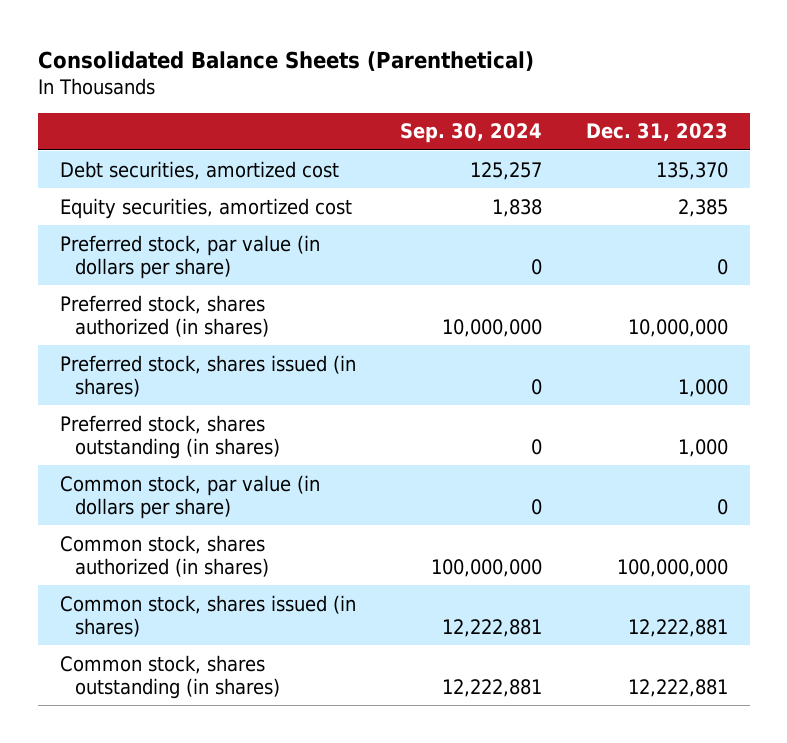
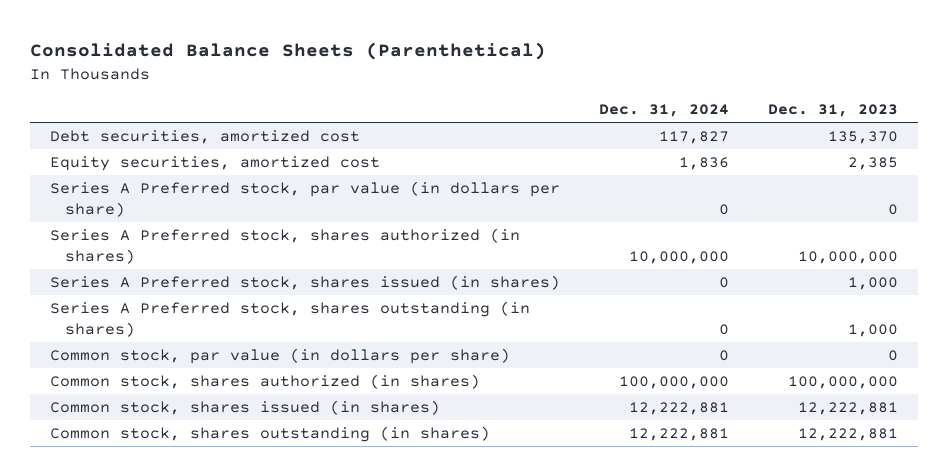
[399,123,542,144] Sep. 30, 2024 -> none
none -> [599,103,730,117] Dec. 31, 2024
[59,234,320,279] Preferred stock, par value (in dollars per share) -> [50,181,561,218] Series A Preferred stock, par value (in dollars per share)
[59,294,269,337] Preferred stock, shares authorized (in shares) -> [50,228,521,265] Series A Preferred stock, shares authorized (in shares)
[59,354,356,397] Preferred stock, shares issued (in shares) -> [50,275,561,291] Series A Preferred stock, shares issued (in shares)
[59,414,280,459] Preferred stock, shares outstanding (in shares) -> [50,301,531,338] Series A Preferred stock, shares outstanding (in shares)

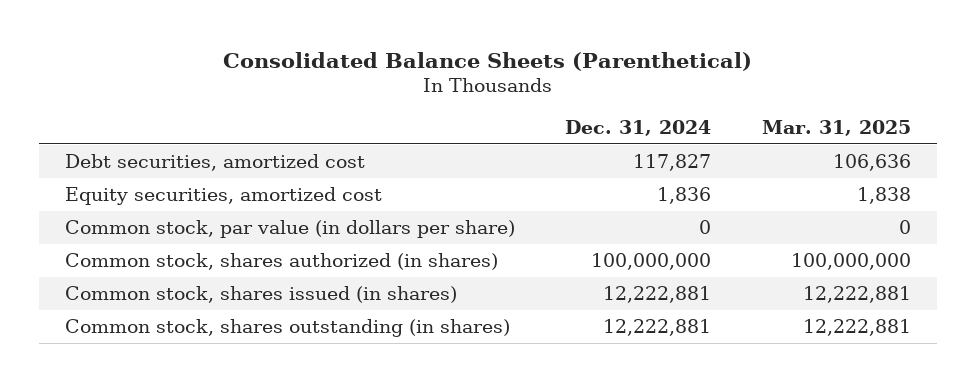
[768,103,899,117] Dec. 31, 2023 -> none
none -> [762,119,912,136] Mar. 31, 2025
[50,181,561,218] Series A Preferred stock, par value (in dollars per share) -> none
[50,228,521,265] Series A Preferred stock, shares authorized (in shares) -> none
[50,275,561,291] Series A Preferred stock, shares issued (in shares) -> none
[50,301,531,338] Series A Preferred stock, shares outstanding (in shares) -> none

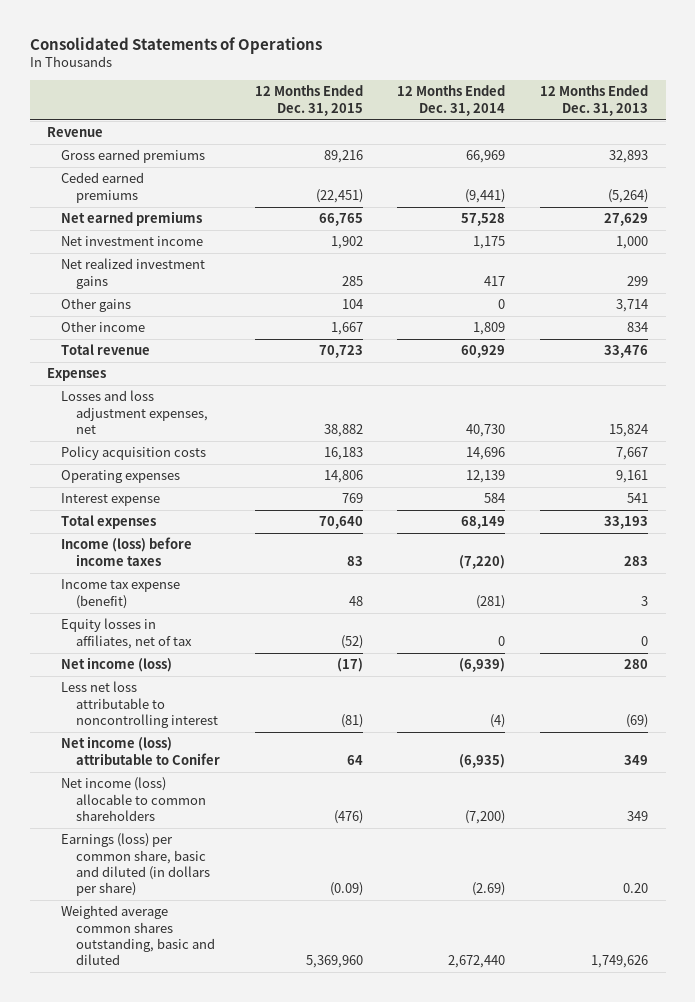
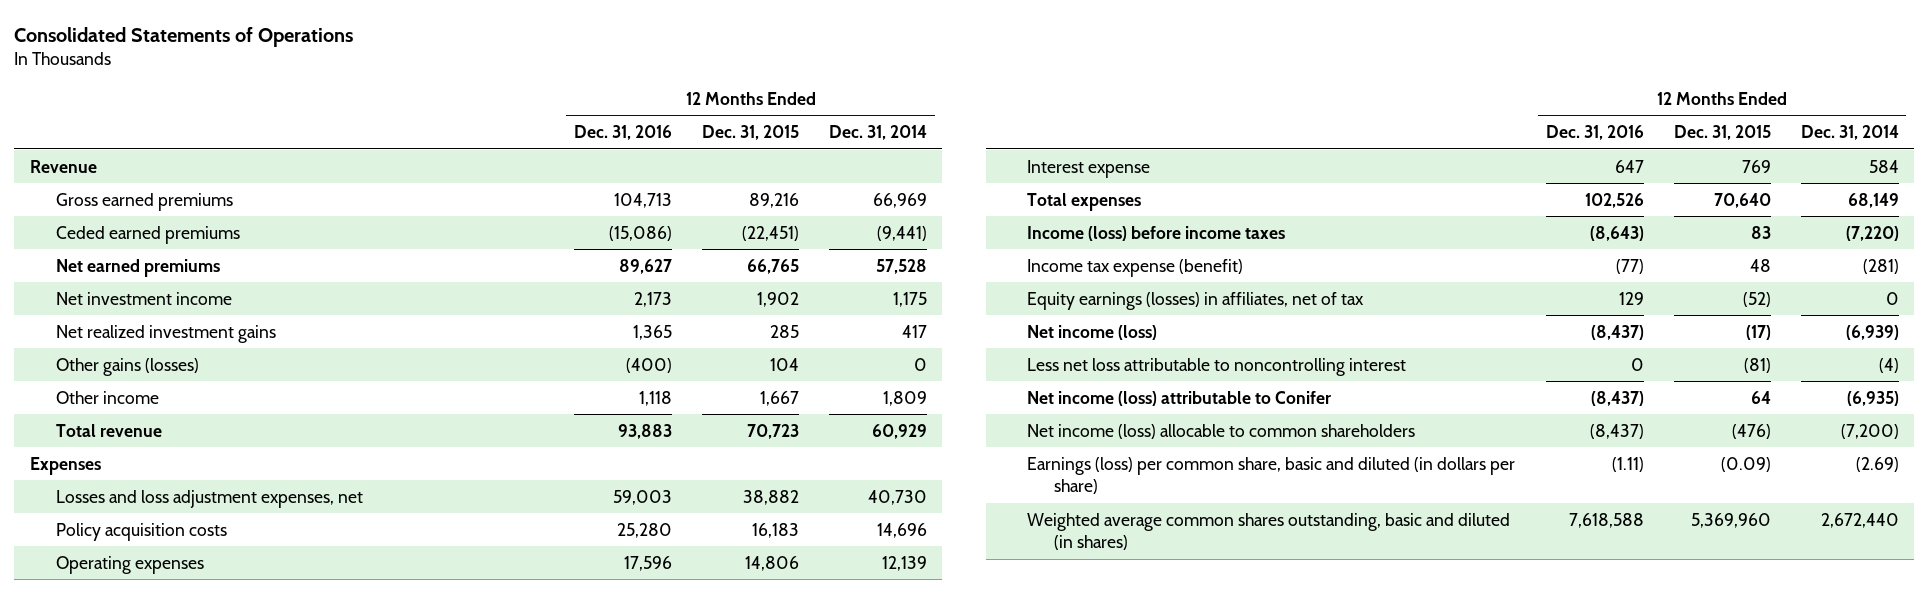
[540,85,649,116] 12 Months Ended Dec. 31, 2013 -> none
none -> [573,125,672,141] Dec. 31, 2016
[61,298,132,313] Other gains -> [55,357,199,376] Other gains (losses)
[61,618,192,649] Equity losses in affiliates, net of tax -> [1027,291,1365,310] Equity earnings (losses) in affiliates, net of tax
[61,905,215,966] Weighted average common shares outstanding, basic and diluted -> [1027,512,1511,551] Weighted average common shares outstanding, basic and diluted (in shares)

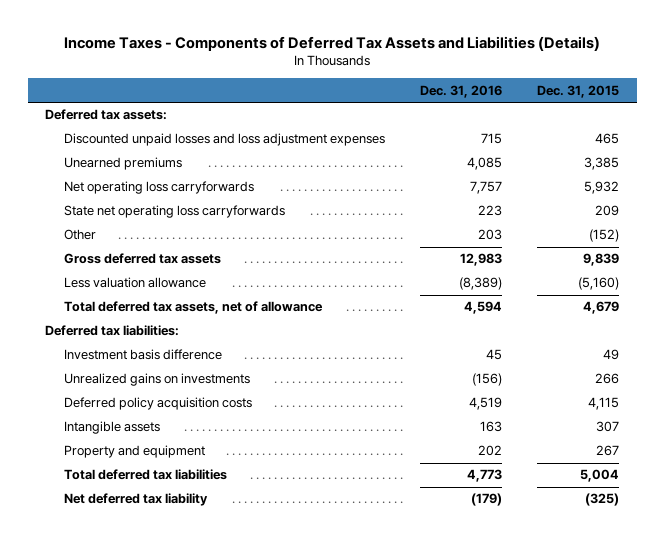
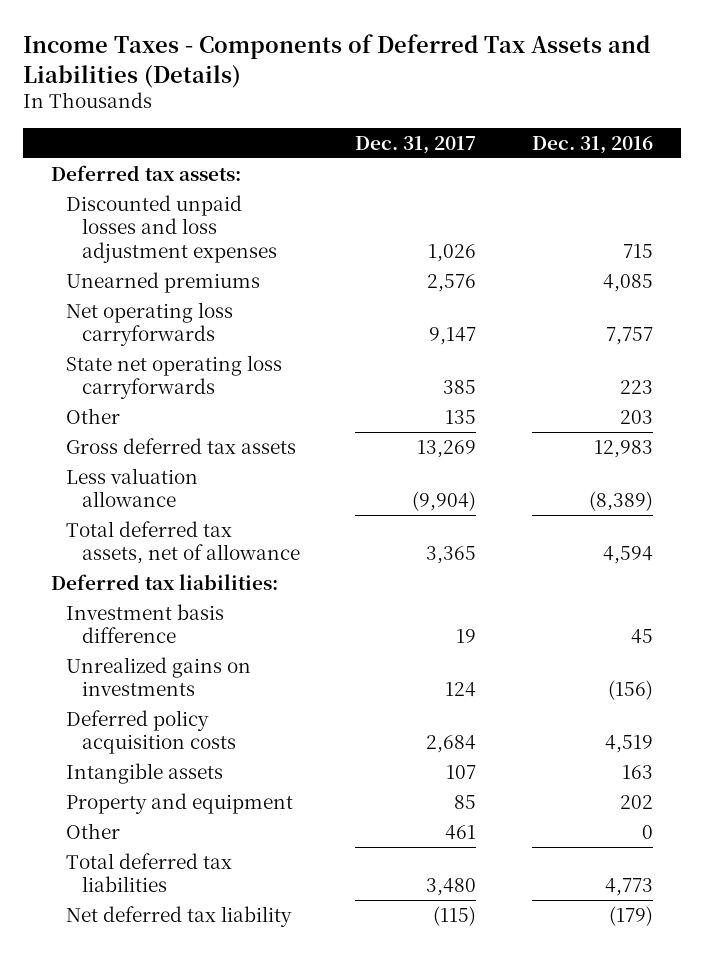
[537,84,620,98] Dec. 31, 2015 -> none
none -> [355,135,477,154] Dec. 31, 2017
none -> [66,822,121,839] Other

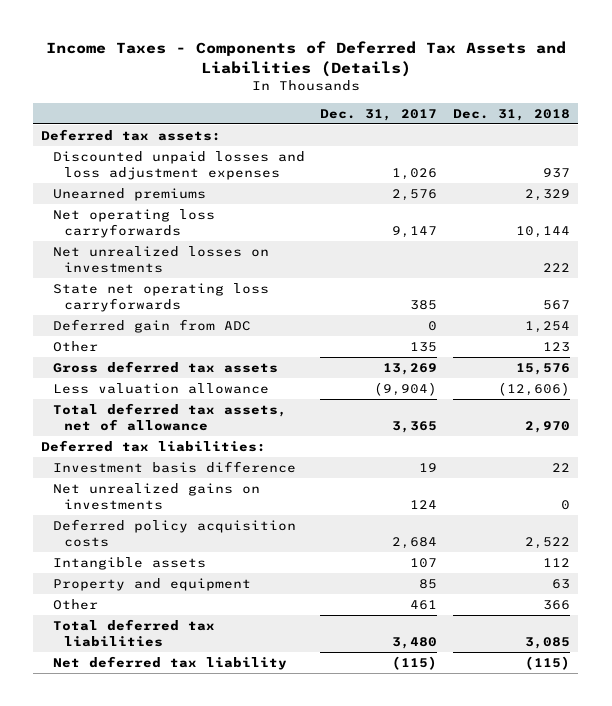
[532,135,654,154] Dec. 31, 2016 -> none
none -> [453,108,571,121] Dec. 31, 2018
none -> [52,246,269,273] Net unrealized losses on investments
none -> [52,319,251,334] Deferred gain from ADC
[66,656,252,697] Unrealized gains on investments -> [52,483,260,510] Net unrealized gains on investments

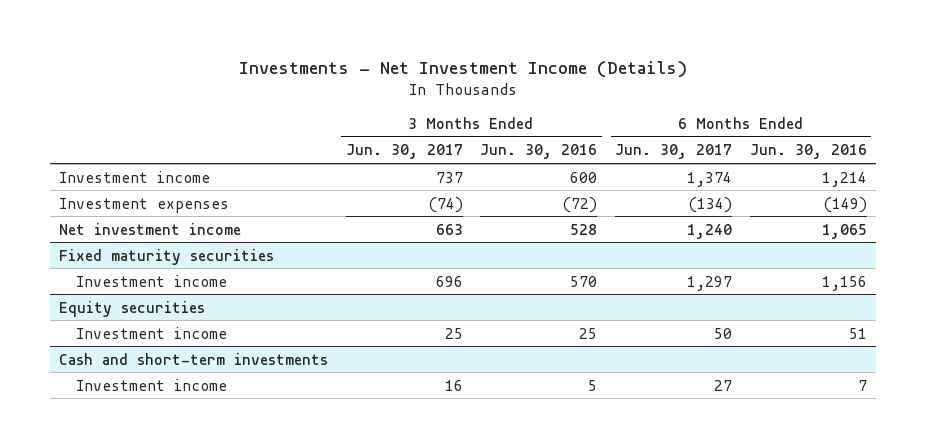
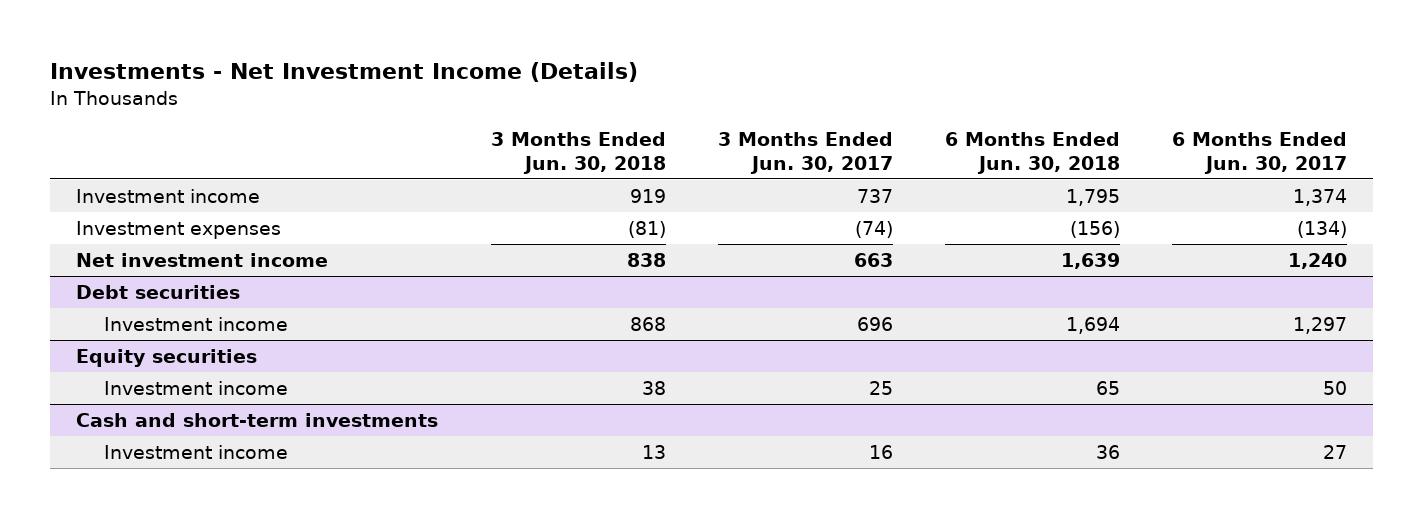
[480,144,598,160] Jun. 30, 2016 -> none
[749,144,867,160] Jun. 30, 2016 -> none
none -> [490,132,666,174] 3 Months Ended Jun. 30, 2018
none -> [944,132,1120,174] 6 Months Ended Jun. 30, 2018
[58,248,274,265] Fixed maturity securities -> [76,284,241,299] Debt securities

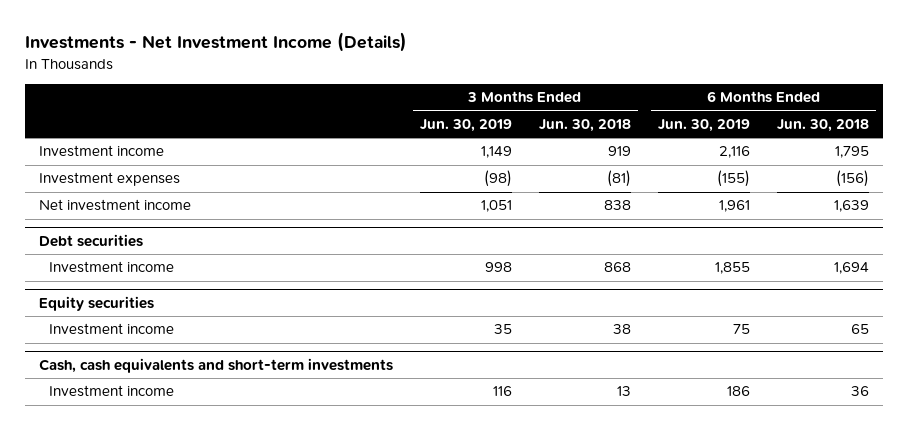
[717,132,893,174] 3 Months Ended Jun. 30, 2017 -> none
[1172,132,1348,174] 6 Months Ended Jun. 30, 2017 -> none
none -> [419,118,512,132] Jun. 30, 2019
none -> [658,118,751,132] Jun. 30, 2019
[76,412,439,427] Cash and short-term investments -> [38,358,393,374] Cash, cash equivalents and short-term investments

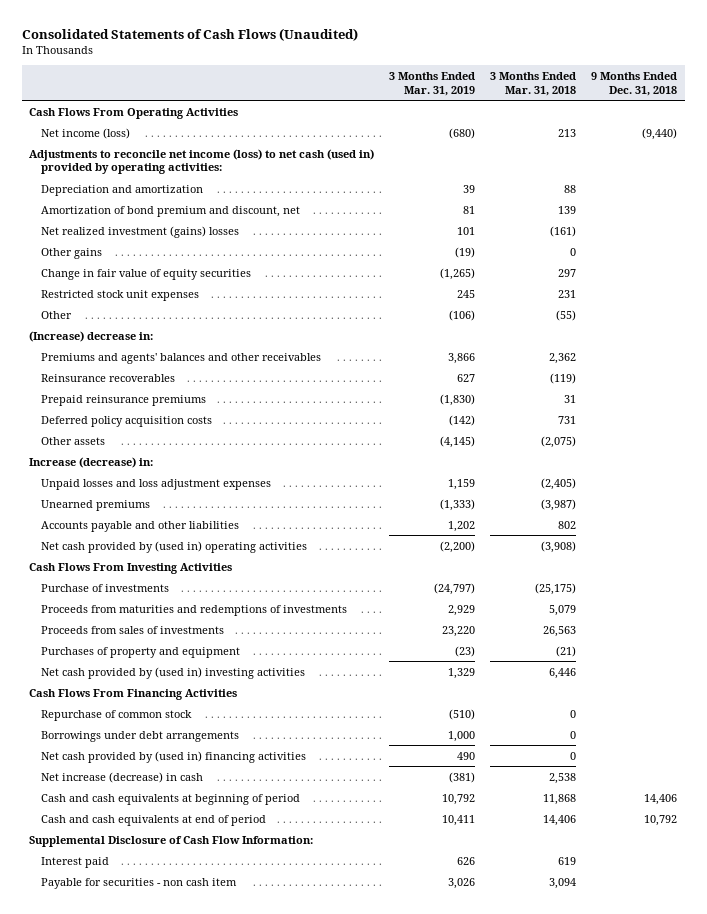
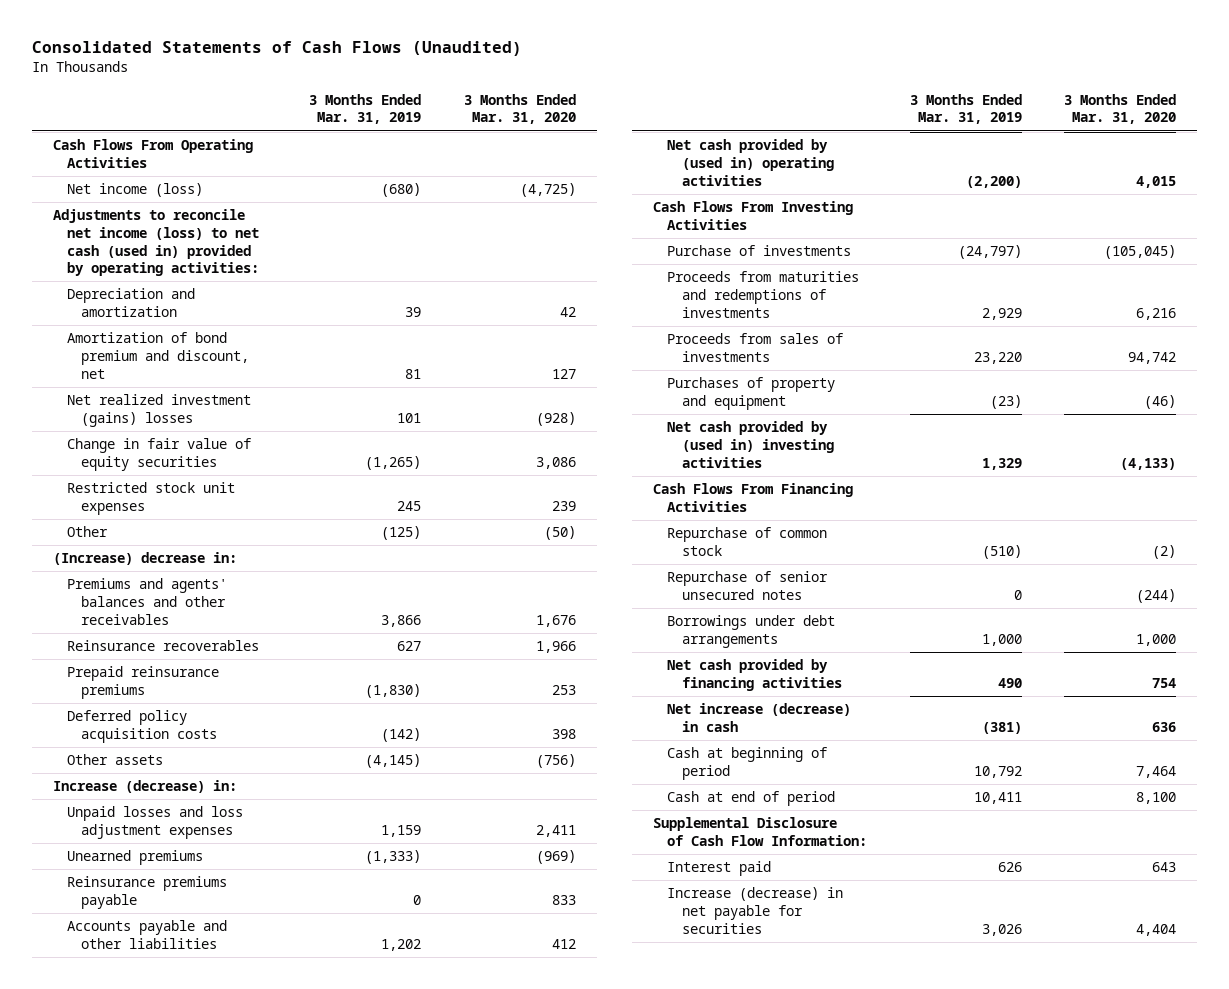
[490,72,577,96] 3 Months Ended Mar. 31, 2018 -> none
[591,72,678,96] 9 Months Ended Dec. 31, 2018 -> none
none -> [463,93,576,125] 3 Months Ended Mar. 31, 2020
[40,247,102,259] Other gains -> none
[449,309,476,321] (106) -> [381,526,422,541] (125)
none -> [67,876,228,909] Reinsurance premiums payable
none -> [667,571,829,600] Repurchase of senior unsecured notes
[40,750,306,763] Net cash provided by (used in) financing activities -> [667,659,842,691] Net cash provided by financing activities
[40,793,300,805] Cash and cash equivalents at beginning of period -> [667,747,828,780] Cash at beginning of period
[40,814,266,826] Cash and cash equivalents at end of period -> [667,791,836,807] Cash at end of period
[40,877,237,889] Payable for securities - non cash item -> [667,887,844,934] Increase (decrease) in net payable for securities

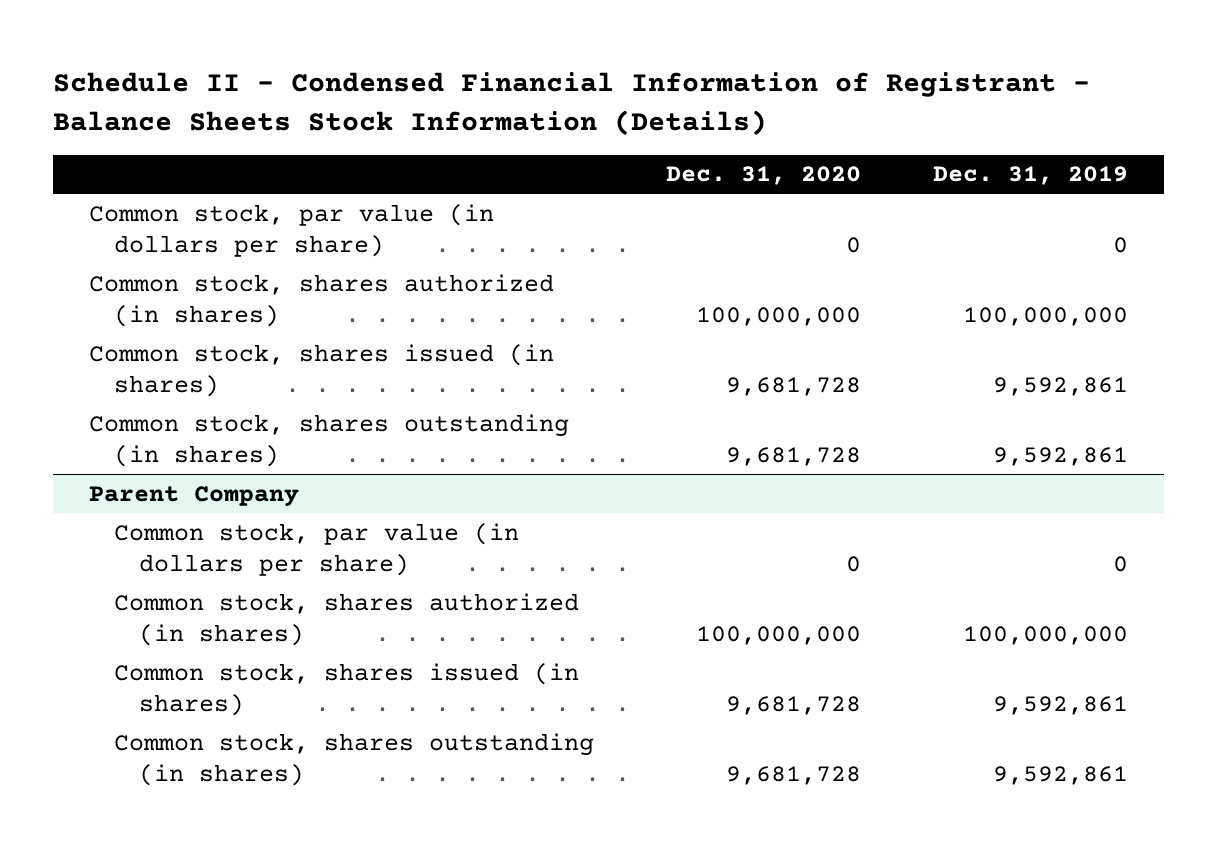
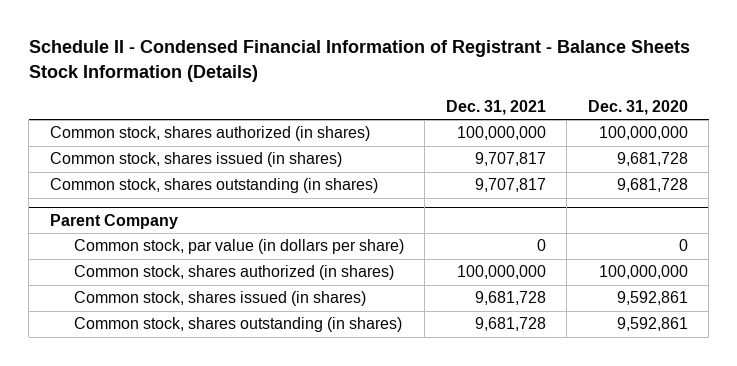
[932,166,1128,186] Dec. 31, 2019 -> none
none -> [445,100,546,116] Dec. 31, 2021
[88,203,494,257] Common stock, par value (in dollars per share) -> none
[725,695,861,715] 9,681,728 -> [616,291,688,306] 9,592,861
[725,765,861,785] 9,681,728 -> [616,317,688,332] 9,592,861

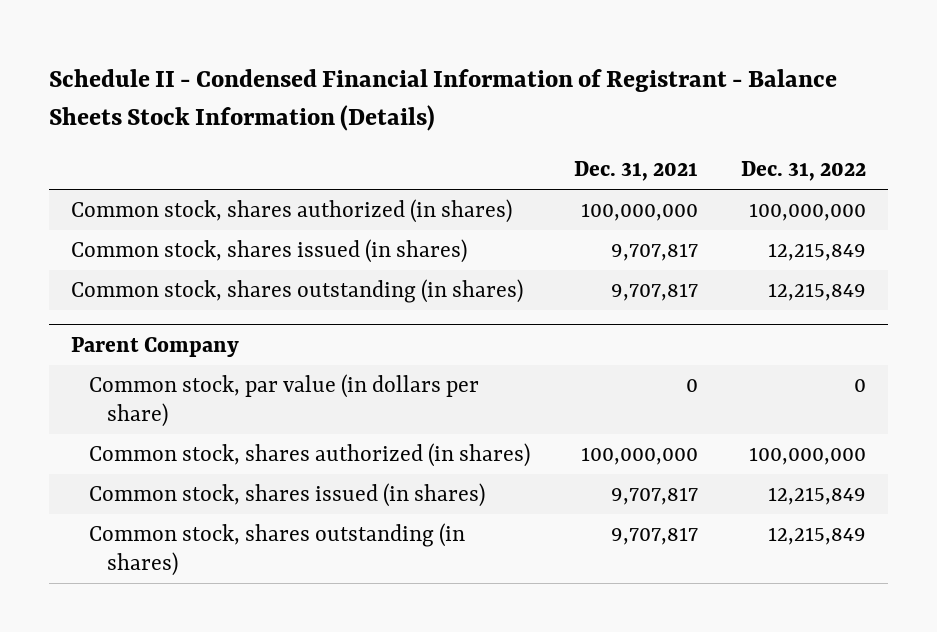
[587,100,688,116] Dec. 31, 2020 -> none
none -> [741,161,867,182] Dec. 31, 2022
[474,291,546,306] 9,681,728 -> [610,486,698,505] 9,707,817
[474,317,546,332] 9,681,728 -> [610,526,698,545] 9,707,817

